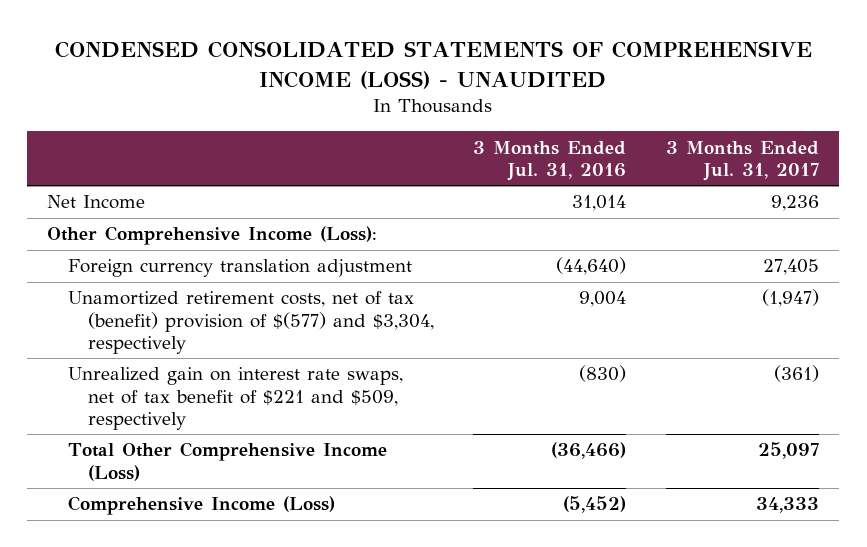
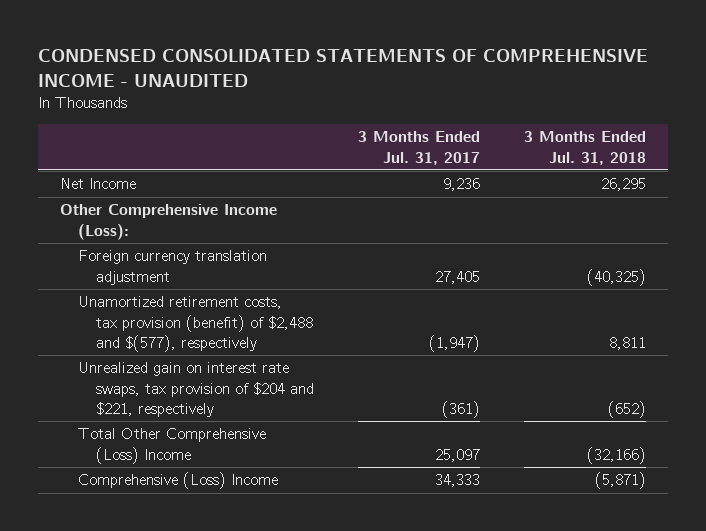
[55,41,813,89] CONDENSED CONSOLIDATED STATEMENTS OF COMPREHENSIVE INCOME (LOSS) - UNAUDITED -> [37,49,648,87] CONDENSED CONSOLIDATED STATEMENTS OF COMPREHENSIVE INCOME - UNAUDITED
[473,140,627,182] 3 Months Ended Jul. 31, 2016 -> none
none -> [524,131,647,165] 3 Months Ended Jul. 31, 2018
[67,291,434,355] Unamortized retirement costs, net of tax (benefit) provision of $(577) and $3,304, respectively -> [77,296,314,353] Unamortized retirement costs, tax provision (benefit) of $2,488 and $(577), respectively
[67,367,403,431] Unrealized gain on interest rate swaps, net of tax benefit of $221 and $509, respectively -> [77,362,315,418] Unrealized gain on interest rate swaps, tax provision of $204 and $221, respectively
[67,442,387,481] Total Other Comprehensive Income (Loss) -> [77,428,266,464] Total Other Comprehensive (Loss) Income
[67,496,335,516] Comprehensive Income (Loss) -> [77,472,278,490] Comprehensive (Loss) Income

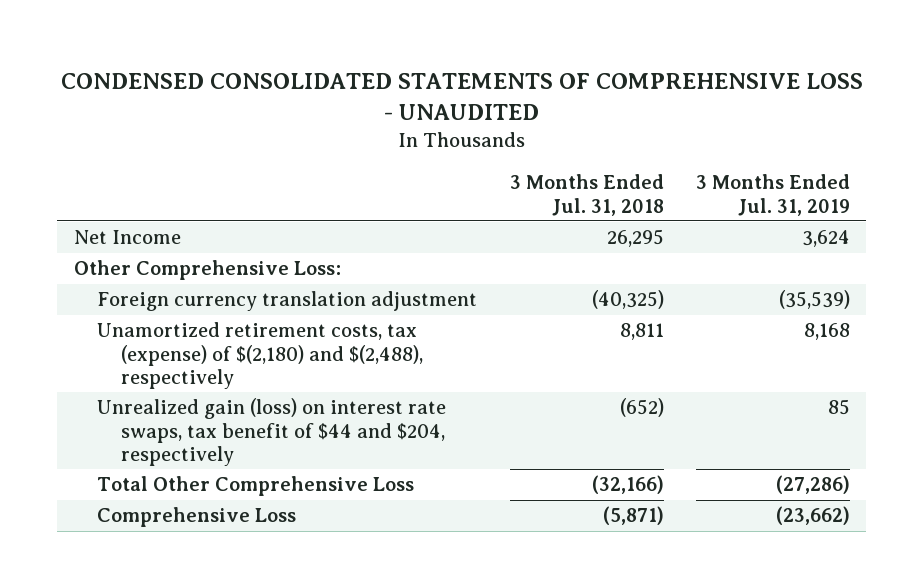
[37,49,648,87] CONDENSED CONSOLIDATED STATEMENTS OF COMPREHENSIVE INCOME - UNAUDITED -> [60,72,863,120] CONDENSED CONSOLIDATED STATEMENTS OF COMPREHENSIVE LOSS - UNAUDITED
[358,131,481,165] 3 Months Ended Jul. 31, 2017 -> none
none -> [696,174,851,216] 3 Months Ended Jul. 31, 2019
[59,204,277,240] Other Comprehensive Income (Loss): -> [73,260,341,281] Other Comprehensive Loss:
[77,296,314,353] Unamortized retirement costs, tax provision (benefit) of $2,488 and $(577), respectively -> [97,322,423,390] Unamortized retirement costs, tax (expense) of $(2,180) and $(2,488), respectively
[77,362,315,418] Unrealized gain on interest rate swaps, tax provision of $204 and $221, respectively -> [97,398,447,467] Unrealized gain (loss) on interest rate swaps, tax benefit of $44 and $204, respectively
[77,428,266,464] Total Other Comprehensive (Loss) Income -> [97,476,415,497] Total Other Comprehensive Loss
[77,472,278,490] Comprehensive (Loss) Income -> [97,507,297,528] Comprehensive Loss

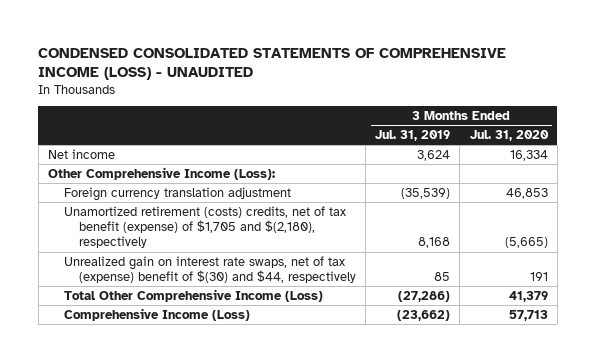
[60,72,863,120] CONDENSED CONSOLIDATED STATEMENTS OF COMPREHENSIVE LOSS - UNAUDITED -> [38,47,507,80] CONDENSED CONSOLIDATED STATEMENTS OF COMPREHENSIVE INCOME (LOSS) - UNAUDITED
[509,174,664,216] 3 Months Ended Jul. 31, 2018 -> none
none -> [469,130,549,142] Jul. 31, 2020
[73,230,181,245] Net Income -> [47,148,115,159] Net income
[73,260,341,281] Other Comprehensive Loss: -> [47,166,275,180] Other Comprehensive Income (Loss):
[97,322,423,390] Unamortized retirement costs, tax (expense) of $(2,180) and $(2,488), respectively -> [63,205,346,249] Unamortized retirement (costs) credits, net of tax benefit (expense) of $1,705 and $(2,180), respectively
[97,398,447,467] Unrealized gain (loss) on interest rate swaps, tax benefit of $44 and $204, respectively -> [63,255,357,284] Unrealized gain on interest rate swaps, net of tax (expense) benefit of $(30) and $44, respectively
[97,476,415,497] Total Other Comprehensive Loss -> [63,288,323,302] Total Other Comprehensive Income (Loss)
[97,507,297,528] Comprehensive Loss -> [63,307,250,321] Comprehensive Income (Loss)

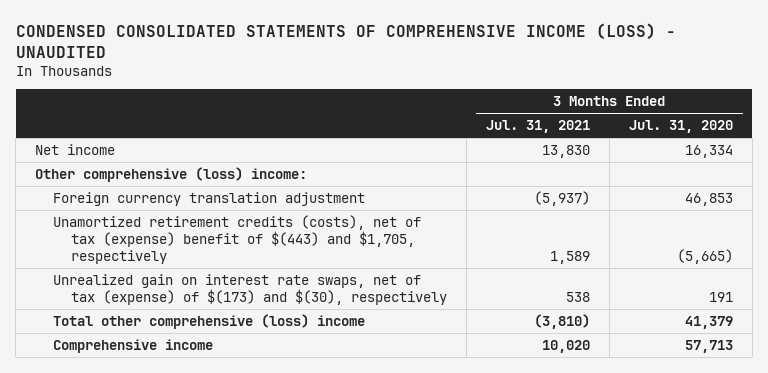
[375,130,451,142] Jul. 31, 2019 -> none
none -> [485,120,590,134] Jul. 31, 2021
[47,166,275,180] Other Comprehensive Income (Loss): -> [35,166,308,182] Other comprehensive (loss) income:
[63,205,346,249] Unamortized retirement (costs) credits, net of tax benefit (expense) of $1,705 and $(2,180), respectively -> [53,214,422,265] Unamortized retirement credits (costs), net of tax (expense) benefit of $(443) and $1,705, respectively
[63,255,357,284] Unrealized gain on interest rate swaps, net of tax (expense) benefit of $(30) and $44, respectively -> [53,273,447,306] Unrealized gain on interest rate swaps, net of tax (expense) of $(173) and $(30), respectively
[63,288,323,302] Total Other Comprehensive Income (Loss) -> [53,313,366,329] Total other comprehensive (loss) income
[63,307,250,321] Comprehensive Income (Loss) -> [53,338,214,353] Comprehensive income

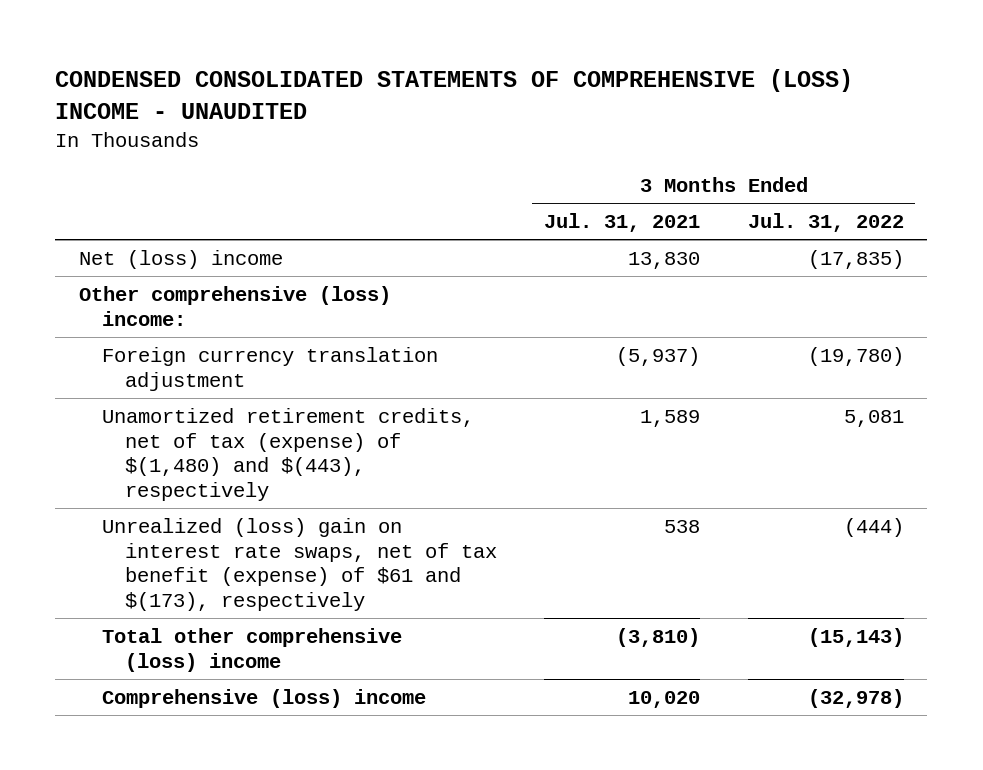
[15,22,676,58] CONDENSED CONSOLIDATED STATEMENTS OF COMPREHENSIVE INCOME (LOSS) - UNAUDITED -> [55,69,854,119] CONDENSED CONSOLIDATED STATEMENTS OF COMPREHENSIVE (LOSS) INCOME - UNAUDITED
[628,120,733,134] Jul. 31, 2020 -> none
none -> [747,212,904,232] Jul. 31, 2022
[35,143,116,155] Net income -> [79,249,284,269] Net (loss) income
[53,214,422,265] Unamortized retirement credits (costs), net of tax (expense) benefit of $(443) and $1,705, respectively -> [101,407,474,502] Unamortized retirement credits, net of tax (expense) of $(1,480) and $(443), respectively
[53,273,447,306] Unrealized gain on interest rate swaps, net of tax (expense) of $(173) and $(30), respectively -> [101,517,497,612] Unrealized (loss) gain on interest rate swaps, net of tax benefit (expense) of $61 and $(173), respectively
[53,338,214,353] Comprehensive income -> [101,688,426,708] Comprehensive (loss) income

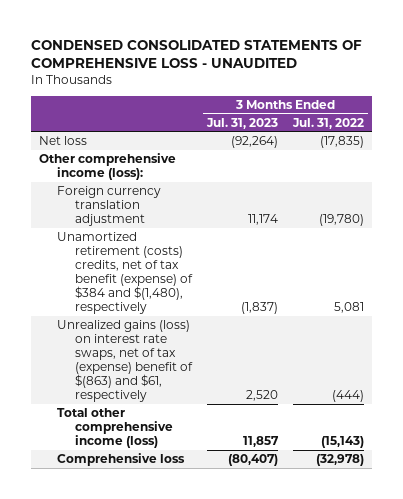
[55,69,854,119] CONDENSED CONSOLIDATED STATEMENTS OF COMPREHENSIVE (LOSS) INCOME - UNAUDITED -> [31,39,363,69] CONDENSED CONSOLIDATED STATEMENTS OF COMPREHENSIVE LOSS - UNAUDITED
[544,212,701,232] Jul. 31, 2021 -> none
none -> [206,117,279,129] Jul. 31, 2023
[79,249,284,269] Net (loss) income -> [38,135,87,145] Net loss
[79,285,392,326] Other comprehensive (loss) income: -> [38,152,176,181] Other comprehensive income (loss):
[101,407,474,502] Unamortized retirement credits, net of tax (expense) of $(1,480) and $(443), respectively -> [57,231,194,315] Unamortized retirement (costs) credits, net of tax benefit (expense) of $384 and $(1,480), respectively
[101,517,497,612] Unrealized (loss) gain on interest rate swaps, net of tax benefit (expense) of $61 and $(173), respectively -> [57,319,194,403] Unrealized gains (loss) on interest rate swaps, net of tax (expense) benefit of $(863) and $61, respectively
[101,627,402,672] Total other comprehensive (loss) income -> [57,407,174,449] Total other comprehensive income (loss)
[101,688,426,708] Comprehensive (loss) income -> [57,452,186,466] Comprehensive loss

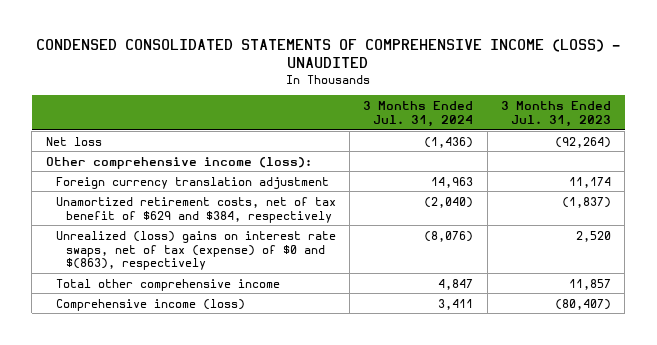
[31,39,363,69] CONDENSED CONSOLIDATED STATEMENTS OF COMPREHENSIVE LOSS - UNAUDITED -> [36,38,621,68] CONDENSED CONSOLIDATED STATEMENTS OF COMPREHENSIVE INCOME (LOSS) - UNAUDITED
[292,117,365,129] Jul. 31, 2022 -> none
none -> [363,100,474,127] 3 Months Ended Jul. 31, 2024
[57,231,194,315] Unamortized retirement (costs) credits, net of tax benefit (expense) of $384 and $(1,480), respectively -> [55,196,336,223] Unamortized retirement costs, net of tax benefit of $629 and $384, respectively
[57,319,194,403] Unrealized gains (loss) on interest rate swaps, net of tax (expense) benefit of $(863) and $61, respectively -> [55,230,336,271] Unrealized (loss) gains on interest rate swaps, net of tax (expense) of $0 and $(863), respectively
[57,407,174,449] Total other comprehensive income (loss) -> [55,278,280,291] Total other comprehensive income
[57,452,186,466] Comprehensive loss -> [55,298,245,311] Comprehensive income (loss)

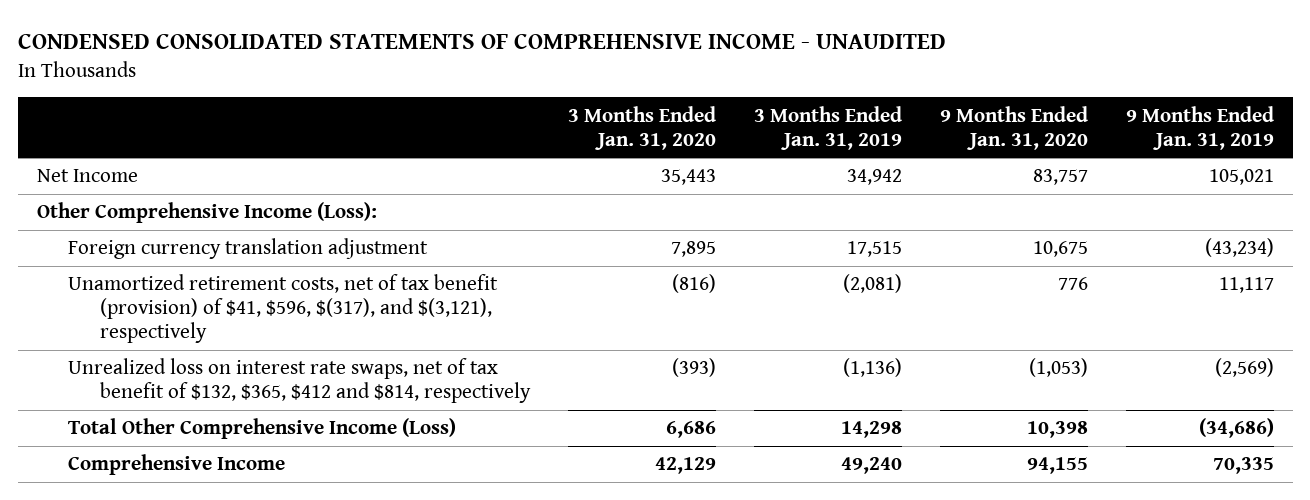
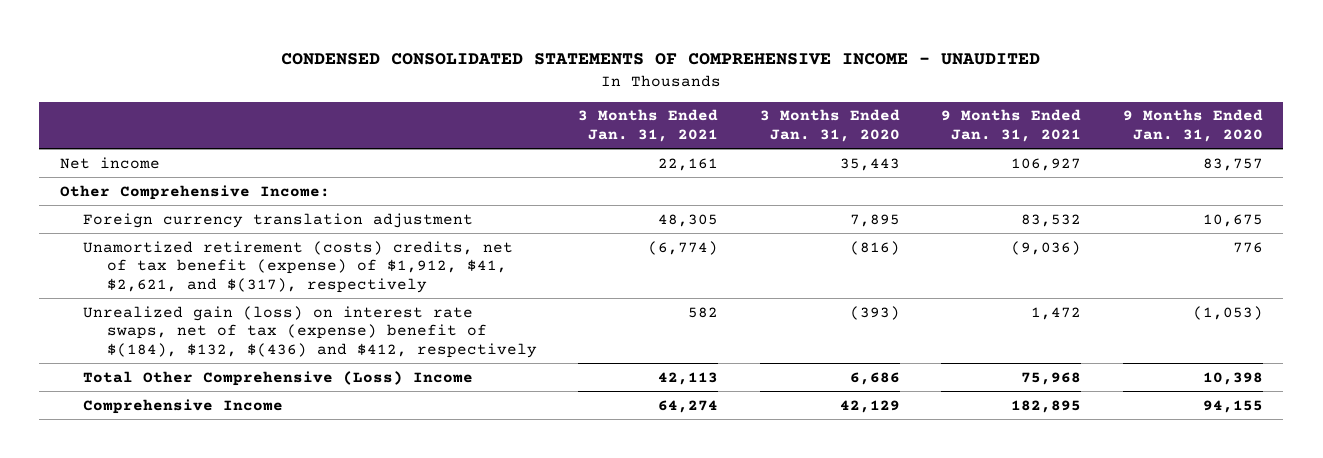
[753,105,902,150] 3 Months Ended Jan. 31, 2019 -> none
[1125,105,1274,150] 9 Months Ended Jan. 31, 2019 -> none
none -> [578,109,719,143] 3 Months Ended Jan. 31, 2021
none -> [941,109,1082,143] 9 Months Ended Jan. 31, 2021
[36,169,138,183] Net Income -> [60,156,161,169] Net income
[36,202,377,224] Other Comprehensive Income (Loss): -> [60,184,331,200] Other Comprehensive Income:
[68,274,499,343] Unamortized retirement costs, net of tax benefit (provision) of $41, $596, $(317), and $(3,121), respectively -> [83,240,514,294] Unamortized retirement (costs) credits, net of tax benefit (expense) of $1,912, $41, $2,621, and $(317), respectively
[68,358,532,404] Unrealized loss on interest rate swaps, net of tax benefit of $132, $365, $412 and $814, respectively -> [83,305,537,359] Unrealized gain (loss) on interest rate swaps, net of tax (expense) benefit of $(184), $132, $(436) and $412, respectively
[68,418,457,440] Total Other Comprehensive Income (Loss) -> [83,370,474,386] Total Other Comprehensive (Loss) Income

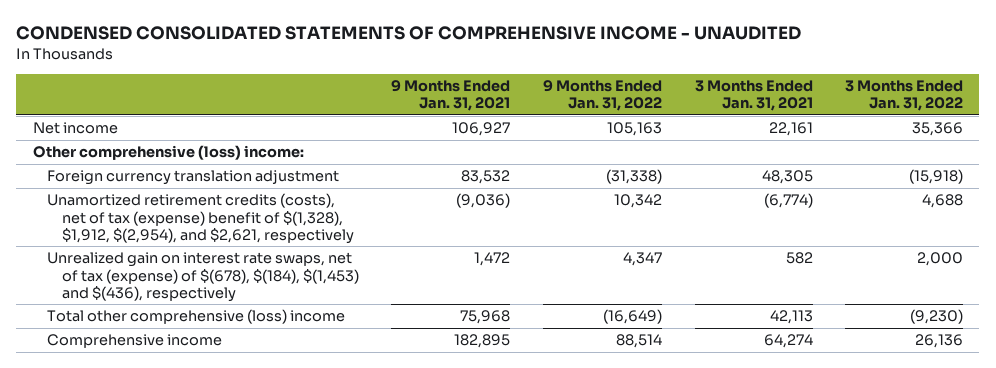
[759,109,900,143] 3 Months Ended Jan. 31, 2020 -> none
[1122,109,1263,143] 9 Months Ended Jan. 31, 2020 -> none
none -> [542,79,662,112] 9 Months Ended Jan. 31, 2022
none -> [845,79,964,112] 3 Months Ended Jan. 31, 2022
[60,184,331,200] Other Comprehensive Income: -> [32,145,304,161] Other comprehensive (loss) income:
[83,240,514,294] Unamortized retirement (costs) credits, net of tax benefit (expense) of $1,912, $41, $2,621, and $(317), respectively -> [47,193,354,244] Unamortized retirement credits (costs), net of tax (expense) benefit of $(1,328), $1,912, $(2,954), and $2,621, respectively
[83,305,537,359] Unrealized gain (loss) on interest rate swaps, net of tax (expense) benefit of $(184), $132, $(436) and $412, respectively -> [47,252,359,302] Unrealized gain on interest rate swaps, net of tax (expense) of $(678), $(184), $(1,453) and $(436), respectively
[83,370,474,386] Total Other Comprehensive (Loss) Income -> [47,309,346,325] Total other comprehensive (loss) income
[83,398,284,414] Comprehensive Income -> [47,334,223,349] Comprehensive income

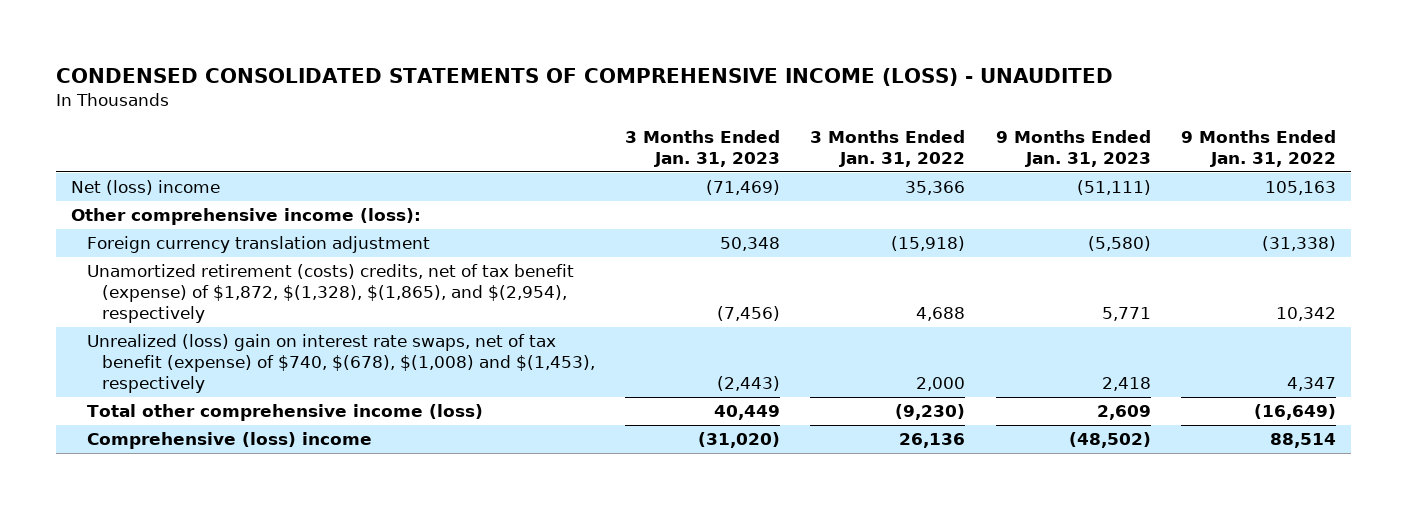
[16,26,802,41] CONDENSED CONSOLIDATED STATEMENTS OF COMPREHENSIVE INCOME - UNAUDITED -> [56,67,1114,86] CONDENSED CONSOLIDATED STATEMENTS OF COMPREHENSIVE INCOME (LOSS) - UNAUDITED
[391,79,511,112] 9 Months Ended Jan. 31, 2021 -> none
[694,79,813,112] 3 Months Ended Jan. 31, 2021 -> none
none -> [625,130,781,168] 3 Months Ended Jan. 31, 2023
none -> [995,130,1151,168] 9 Months Ended Jan. 31, 2023
[32,122,118,135] Net income -> [71,180,221,196] Net (loss) income
[32,145,304,161] Other comprehensive (loss) income: -> [71,208,422,226] Other comprehensive income (loss):
[47,193,354,244] Unamortized retirement credits (costs), net of tax (expense) benefit of $(1,328), $1,912, $(2,954), and $2,621, respectively -> [86,264,574,324] Unamortized retirement (costs) credits, net of tax benefit (expense) of $1,872, $(1,328), $(1,865), and $(2,954), respectively
[47,252,359,302] Unrealized gain on interest rate swaps, net of tax (expense) of $(678), $(184), $(1,453) and $(436), respectively -> [86,334,595,394] Unrealized (loss) gain on interest rate swaps, net of tax benefit (expense) of $740, $(678), $(1,008) and $(1,453), respectively
[47,309,346,325] Total other comprehensive (loss) income -> [86,404,483,422] Total other comprehensive income (loss)
[47,334,223,349] Comprehensive income -> [86,432,372,450] Comprehensive (loss) income

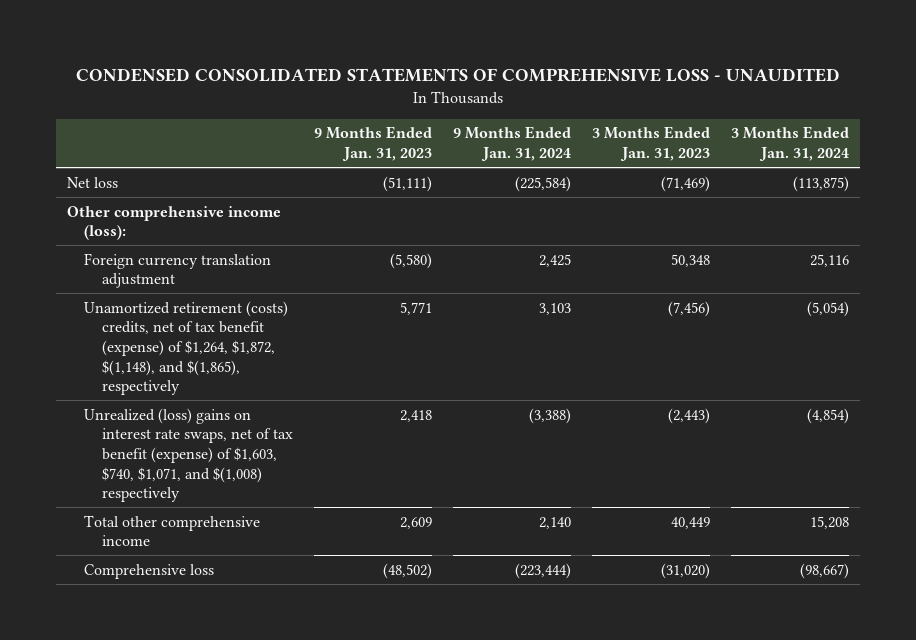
[56,67,1114,86] CONDENSED CONSOLIDATED STATEMENTS OF COMPREHENSIVE INCOME (LOSS) - UNAUDITED -> [75,67,840,82] CONDENSED CONSOLIDATED STATEMENTS OF COMPREHENSIVE LOSS - UNAUDITED
[810,130,966,168] 3 Months Ended Jan. 31, 2022 -> none
[1181,130,1337,168] 9 Months Ended Jan. 31, 2022 -> none
none -> [453,126,572,161] 9 Months Ended Jan. 31, 2024
none -> [731,126,850,161] 3 Months Ended Jan. 31, 2024
[71,180,221,196] Net (loss) income -> [66,176,118,188] Net loss
[86,264,574,324] Unamortized retirement (costs) credits, net of tax benefit (expense) of $1,872, $(1,328), $(1,865), and $(2,954), respectively -> [84,300,289,396] Unamortized retirement (costs) credits, net of tax benefit (expense) of $1,264, $1,872, $(1,148), and $(1,865), respectively
[86,334,595,394] Unrealized (loss) gain on interest rate swaps, net of tax benefit (expense) of $740, $(678), $(1,008) and $(1,453), respectively -> [84,407,294,503] Unrealized (loss) gains on interest rate swaps, net of tax benefit (expense) of $1,603, $740, $1,071, and $(1,008) respectively
[86,404,483,422] Total other comprehensive income (loss) -> [84,514,261,547] Total other comprehensive income
[86,432,372,450] Comprehensive (loss) income -> [84,563,215,579] Comprehensive loss

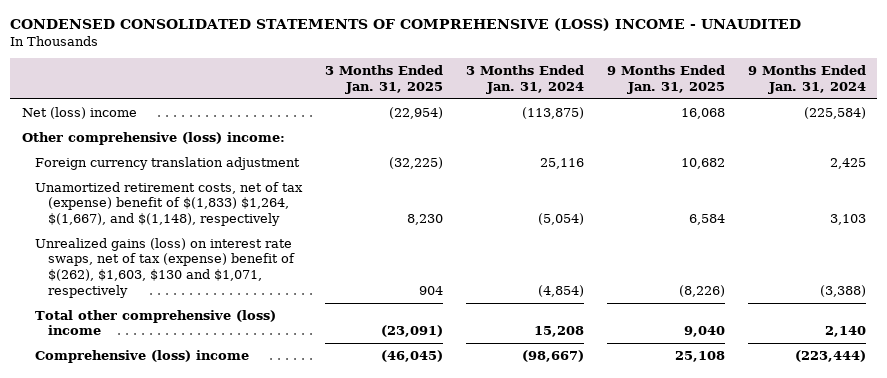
[75,67,840,82] CONDENSED CONSOLIDATED STATEMENTS OF COMPREHENSIVE LOSS - UNAUDITED -> [10,18,802,32] CONDENSED CONSOLIDATED STATEMENTS OF COMPREHENSIVE (LOSS) INCOME - UNAUDITED
[314,126,433,161] 9 Months Ended Jan. 31, 2023 -> none
[592,126,711,161] 3 Months Ended Jan. 31, 2023 -> none
none -> [324,65,443,94] 3 Months Ended Jan. 31, 2025
none -> [606,65,725,94] 9 Months Ended Jan. 31, 2025
[66,176,118,188] Net loss -> [21,106,137,119] Net (loss) income
[66,205,281,241] Other comprehensive income (loss): -> [21,131,285,145] Other comprehensive (loss) income:
[84,300,289,396] Unamortized retirement (costs) credits, net of tax benefit (expense) of $1,264, $1,872, $(1,148), and $(1,865), respectively -> [34,181,303,227] Unamortized retirement costs, net of tax (expense) benefit of $(1,833) $1,264, $(1,667), and $(1,148), respectively
[84,407,294,503] Unrealized (loss) gains on interest rate swaps, net of tax benefit (expense) of $1,603, $740, $1,071, and $(1,008) respectively -> [34,237,296,298] Unrealized gains (loss) on interest rate swaps, net of tax (expense) benefit of $(262), $1,603, $130 and $1,071, respectively
[84,514,261,547] Total other comprehensive income -> [34,309,276,336] Total other comprehensive (loss) income
[84,563,215,579] Comprehensive loss -> [34,349,249,363] Comprehensive (loss) income

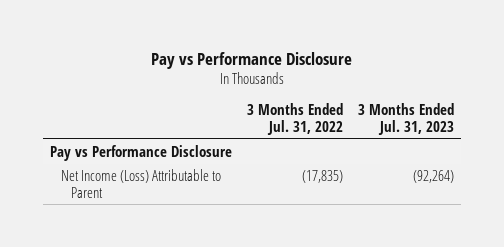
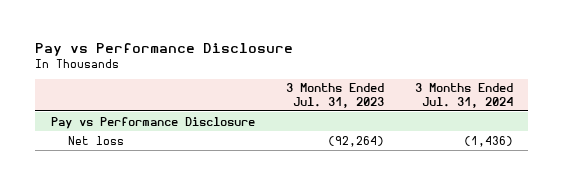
[246,103,343,136] 3 Months Ended Jul. 31, 2022 -> none
none -> [414,83,513,108] 3 Months Ended Jul. 31, 2024
[60,168,221,198] Net Income (Loss) Attributable to Parent -> [68,135,125,145] Net loss

